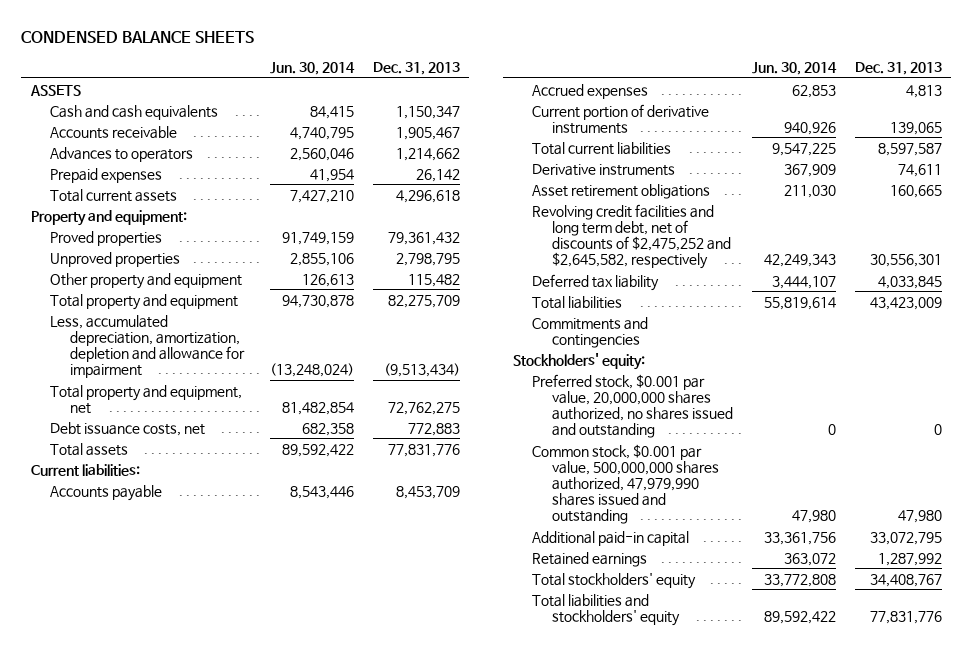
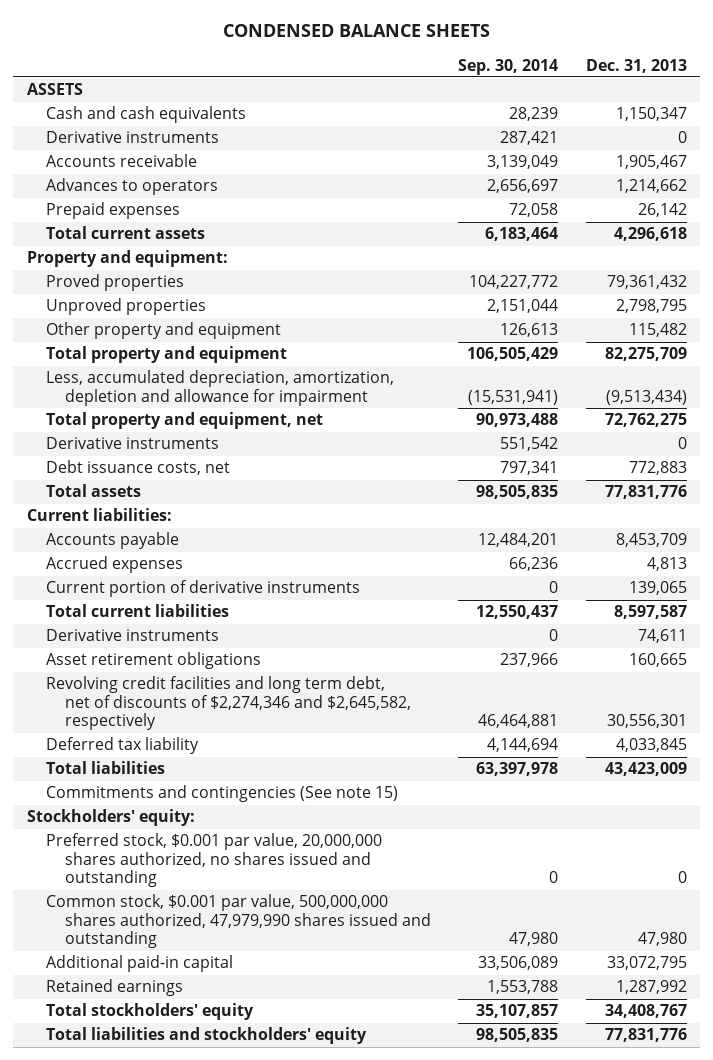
[269,61,355,75] Jun. 30, 2014 -> none
none -> [458,58,559,75] Sep. 30, 2014
none -> [45,131,219,144] Derivative instruments
none -> [45,437,219,450] Derivative instruments
[532,203,731,269] Revolving credit facilities and long term debt, net of discounts of $2,475,252 and $2,645,582, respectively -> [45,676,412,731] Revolving credit facilities and long term debt, net of discounts of $2,274,346 and $2,645,582, respectively
[532,316,649,348] Commitments and contingencies -> [45,785,398,803] Commitments and contingencies (See note 15)

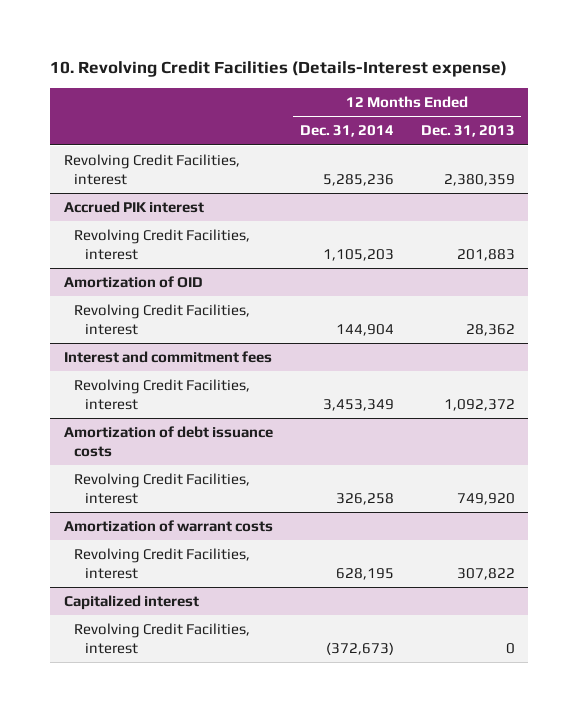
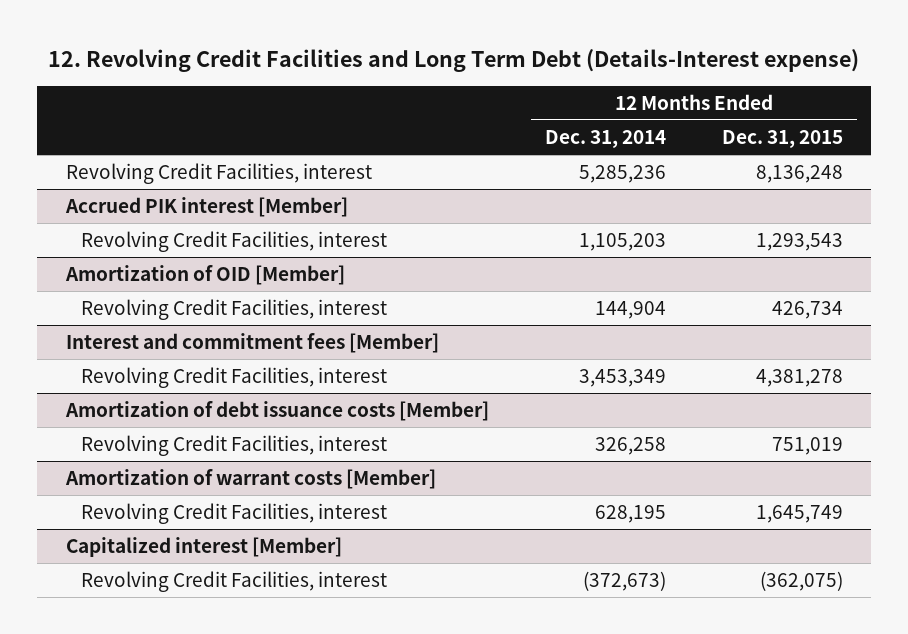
[50,60,508,77] 10. Revolving Credit Facilities (Details-Interest expense) -> [48,48,860,72] 12. Revolving Credit Facilities and Long Term Debt (Details-Interest expense)
[420,125,515,138] Dec. 31, 2013 -> none
none -> [721,129,843,148] Dec. 31, 2015
[63,200,204,213] Accrued PIK interest -> [64,197,348,218] Accrued PIK interest [Member]
[63,275,203,288] Amortization of OID -> [64,265,345,286] Amortization of OID [Member]
[63,350,272,363] Interest and commitment fees -> [65,333,439,354] Interest and commitment fees [Member]
[63,425,273,458] Amortization of debt issuance costs -> [64,401,489,422] Amortization of debt issuance costs [Member]
[63,519,273,532] Amortization of warrant costs -> [64,469,436,490] Amortization of warrant costs [Member]
[63,594,199,610] Capitalized interest -> [65,537,342,558] Capitalized interest [Member]

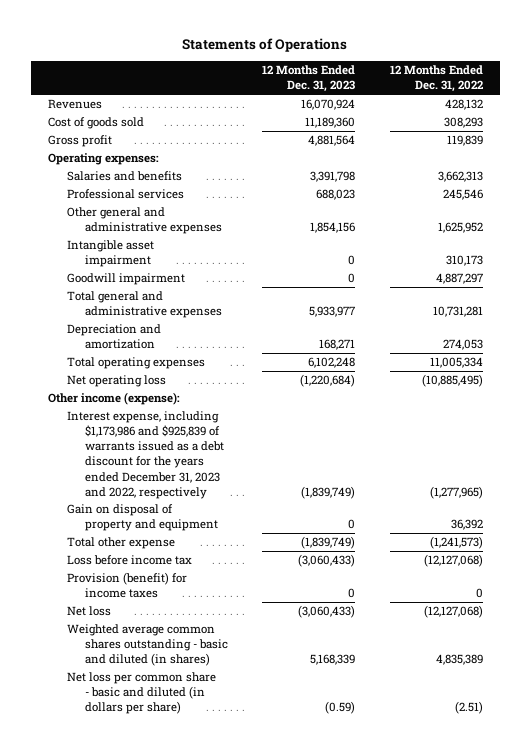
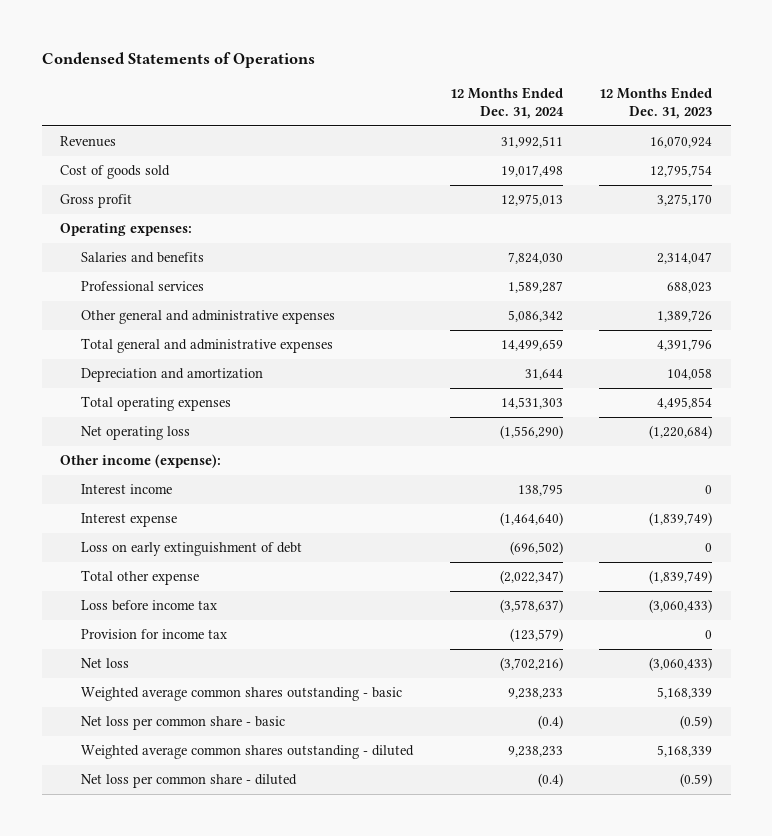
[182,38,348,53] Statements of Operations -> [41,52,315,69] Condensed Statements of Operations
[389,65,483,93] 12 Months Ended Dec. 31, 2022 -> none
none -> [449,87,564,120] 12 Months Ended Dec. 31, 2024
[305,117,356,129] 11,189,360 -> [650,165,713,178] 12,795,754
[308,135,356,147] 4,881,564 -> [657,194,713,207] 3,275,170
[310,171,356,183] 3,391,798 -> [657,252,713,265] 2,314,047
[66,240,154,268] Intangible asset impairment -> none
[66,273,185,286] Goodwill impairment -> none
[310,222,356,234] 1,854,156 -> [657,310,713,323] 1,389,726
[309,306,356,318] 5,933,977 -> [657,339,713,352] 4,391,796
[319,339,356,351] 168,271 -> [667,368,713,381] 104,058
[308,357,356,369] 6,102,248 -> [657,397,713,410] 4,495,854
[66,504,219,532] Gain on disposal of property and equipment -> none
none -> [80,484,172,495] Interest income
[66,411,225,499] Interest expense, including $1,173,986 and $925,839 of warrants issued as a debt discount for the years ended December 31, 2023 and 2022, respectively -> [80,513,177,528] Interest expense
none -> [80,542,302,557] Loss on early extinguishment of debt
[66,572,187,599] Provision (benefit) for income taxes -> [80,629,227,640] Provision for income tax
[66,624,229,667] Weighted average common shares outstanding - basic and diluted (in shares) -> [80,687,402,702] Weighted average common shares outstanding - basic
[66,672,216,715] Net loss per common share - basic and diluted (in dollars per share) -> [80,716,285,731] Net loss per common share - basic
none -> [80,745,414,760] Weighted average common shares outstanding - diluted
none -> [80,774,297,789] Net loss per common share - diluted

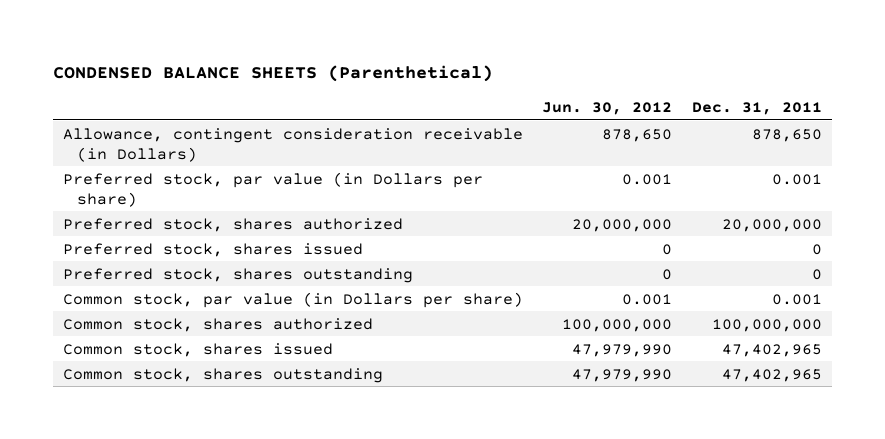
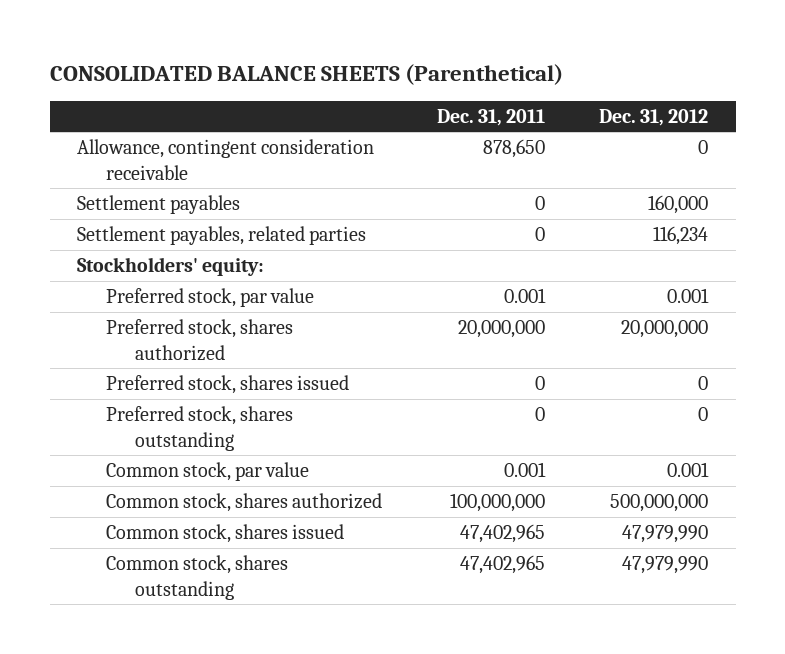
[52,64,493,82] CONDENSED BALANCE SHEETS (Parenthetical) -> [49,63,563,85] CONSOLIDATED BALANCE SHEETS (Parenthetical)
[542,101,673,115] Jun. 30, 2012 -> none
none -> [599,108,709,126] Dec. 31, 2012
[62,127,523,162] Allowance, contingent consideration receivable (in Dollars) -> [77,139,375,180] Allowance, contingent consideration receivable
none -> [77,195,241,215] Settlement payables
none -> [77,226,367,246] Settlement payables, related parties
none -> [77,257,265,277] Stockholders' equity:
[62,171,483,207] Preferred stock, par value (in Dollars per share) -> [105,288,314,308] Preferred stock, par value
[62,291,523,308] Common stock, par value (in Dollars per share) -> [105,462,309,482] Common stock, par value

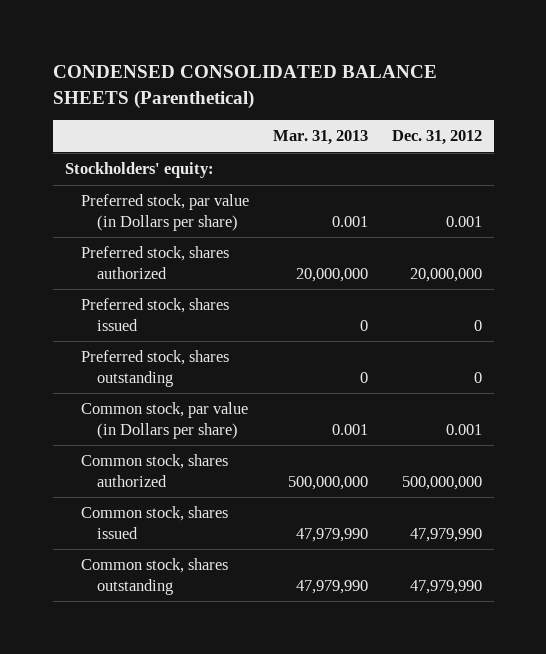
[49,63,563,85] CONSOLIDATED BALANCE SHEETS (Parenthetical) -> [52,65,437,109] CONDENSED CONSOLIDATED BALANCE SHEETS (Parenthetical)
[436,108,545,126] Dec. 31, 2011 -> none
none -> [272,130,368,146] Mar. 31, 2013
[77,139,375,180] Allowance, contingent consideration receivable -> none
[77,195,241,215] Settlement payables -> none
[77,226,367,246] Settlement payables, related parties -> none
[105,288,314,308] Preferred stock, par value -> [80,194,249,231] Preferred stock, par value (in Dollars per share)
[105,462,309,482] Common stock, par value -> [80,402,248,439] Common stock, par value (in Dollars per share)

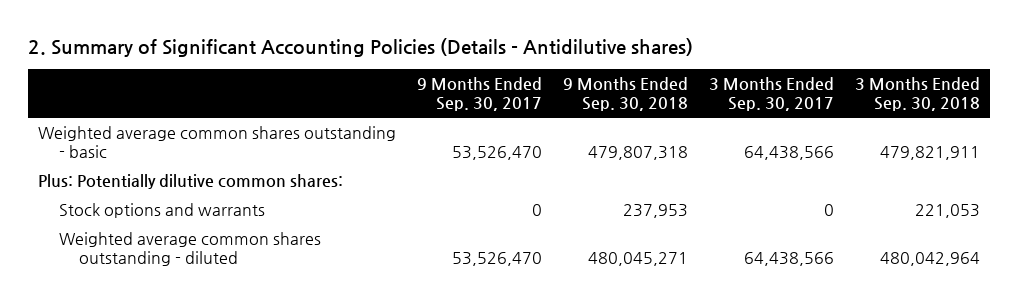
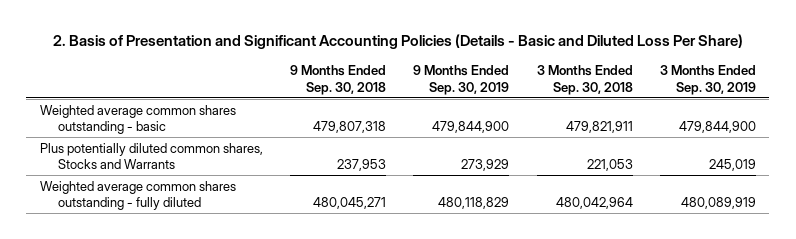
[27,37,693,57] 2. Summary of Significant Accounting Policies (Details - Antidilutive shares) -> [52,34,743,50] 2. Basis of Presentation and Significant Accounting Policies (Details - Basic and Diluted Loss Per Share)
[417,77,543,112] 9 Months Ended Sep. 30, 2017 -> none
[708,77,834,112] 3 Months Ended Sep. 30, 2017 -> none
none -> [413,65,510,95] 9 Months Ended Sep. 30, 2019
none -> [659,65,756,95] 3 Months Ended Sep. 30, 2019
[38,174,344,190] Plus: Potentially dilutive common shares: -> none
[58,203,265,219] Stock options and warrants -> [39,142,263,170] Plus potentially diluted common shares, Stocks and Warrants
[58,232,321,267] Weighted average common shares outstanding - diluted -> [39,180,236,211] Weighted average common shares outstanding - fully diluted

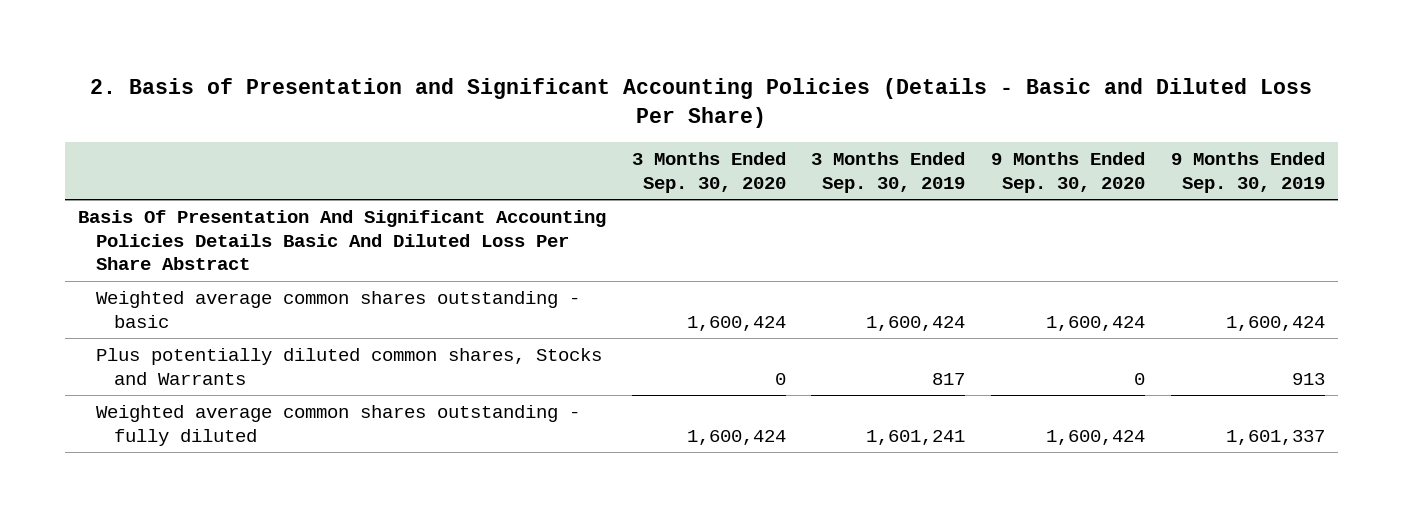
[290,65,387,95] 9 Months Ended Sep. 30, 2018 -> none
[536,65,633,95] 3 Months Ended Sep. 30, 2018 -> none
none -> [631,152,786,193] 3 Months Ended Sep. 30, 2020
none -> [991,152,1146,193] 9 Months Ended Sep. 30, 2020
none -> [77,210,606,271] Basis Of Presentation And Significant Accounting Policies Details Basic And Diluted Loss Per Share Abstract
[432,121,510,134] 479,844,900 -> [1225,315,1325,331] 1,600,424
[678,121,756,134] 479,844,900 -> [866,315,966,331] 1,600,424
[461,159,510,172] 273,929 -> [1291,372,1325,385] 913
[708,159,756,172] 245,019 -> [932,372,966,385] 817
[438,197,510,210] 480,118,829 -> [1225,429,1325,445] 1,601,337
[680,197,756,210] 480,089,919 -> [866,429,966,445] 1,601,241

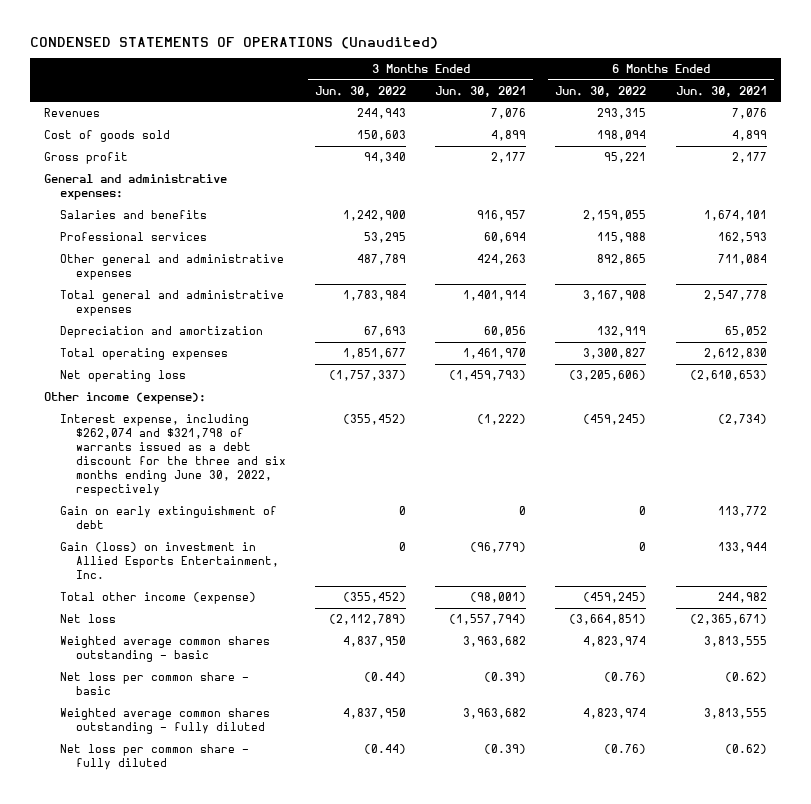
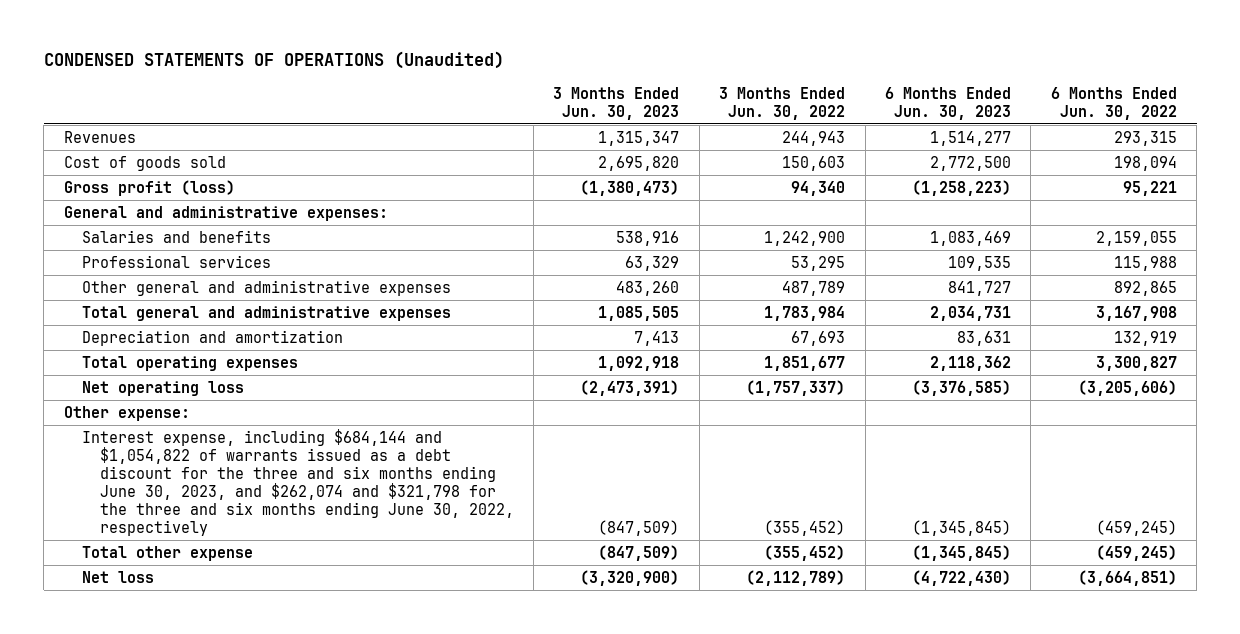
[435,85,527,97] Jun. 30, 2021 -> none
[675,85,767,97] Jun. 30, 2021 -> none
none -> [553,86,680,120] 3 Months Ended Jun. 30, 2023
none -> [884,86,1011,120] 6 Months Ended Jun. 30, 2023
[44,152,129,165] Gross profit -> [63,179,235,196] Gross profit (loss)
[59,506,277,530] Gain on early extinguishment of debt -> none
[59,542,279,580] Gain (loss) on investment in Allied Esports Entertainment, Inc. -> none
[44,392,207,405] Other income (expense): -> [63,405,190,421] Other expense:
[59,414,286,497] Interest expense, including $262,074 and $321,798 of warrants issued as a debt discount for the three and six months ending June 30, 2022, respectively -> [81,428,514,536] Interest expense, including $684,144 and $1,054,822 of warrants issued as a debt discount for the three and six months ending June 30, 2023, and $262,074 and $321,798 for the three and six months ending June 30, 2022, respectively
[59,592,256,605] Total other income (expense) -> [81,545,253,561] Total other expense
[59,636,270,663] Weighted average common shares outstanding - basic -> none
[59,672,249,696] Net loss per common share - basic -> none
[59,708,270,735] Weighted average common shares outstanding - fully diluted -> none
[59,744,249,771] Net loss per common share - fully diluted -> none

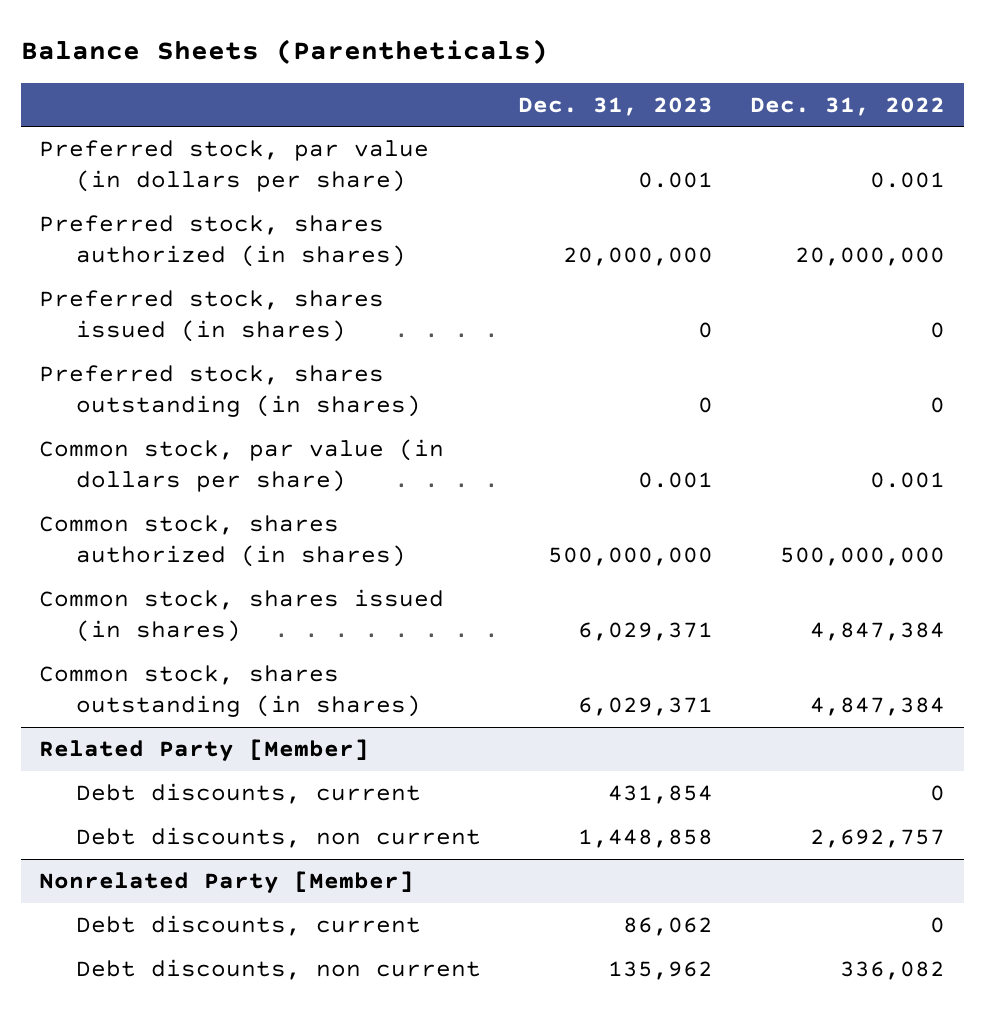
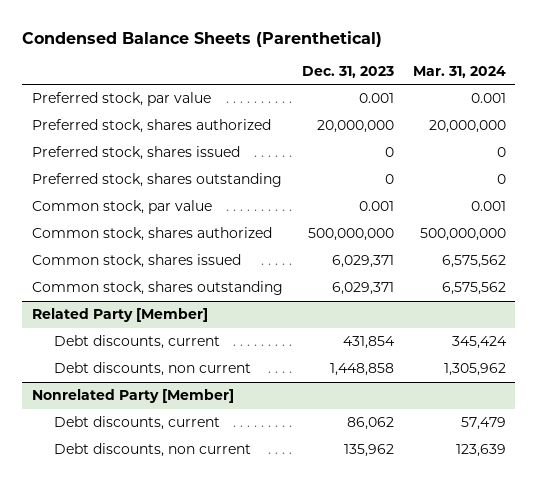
[20,38,548,64] Balance Sheets (Parentheticals) -> [22,30,383,47] Condensed Balance Sheets (Parenthetical)
[750,96,946,116] Dec. 31, 2022 -> none
none -> [412,66,506,79] Mar. 31, 2024
[39,139,430,193] Preferred stock, par value (in dollars per share) -> [31,92,211,107] Preferred stock, par value
[39,214,406,268] Preferred stock, shares authorized (in shares) -> [31,119,271,134] Preferred stock, shares authorized
[39,289,385,343] Preferred stock, shares issued (in shares) -> [31,146,240,161] Preferred stock, shares issued
[39,364,421,418] Preferred stock, shares outstanding (in shares) -> [31,173,282,188] Preferred stock, shares outstanding
[39,438,445,493] Common stock, par value (in dollars per share) -> [31,200,212,215] Common stock, par value
[39,514,406,568] Common stock, shares authorized (in shares) -> [31,227,272,242] Common stock, shares authorized
[39,588,445,643] Common stock, shares issued (in shares) -> [31,254,241,269] Common stock, shares issued
[39,664,421,718] Common stock, shares outstanding (in shares) -> [31,281,283,296] Common stock, shares outstanding

